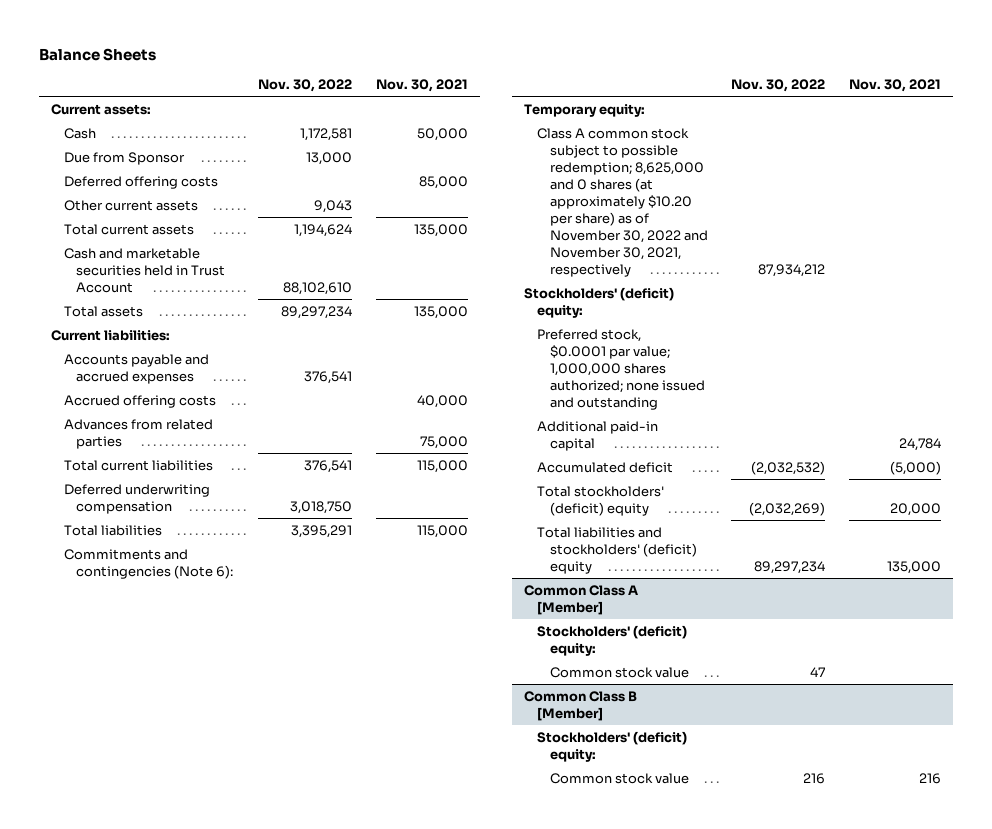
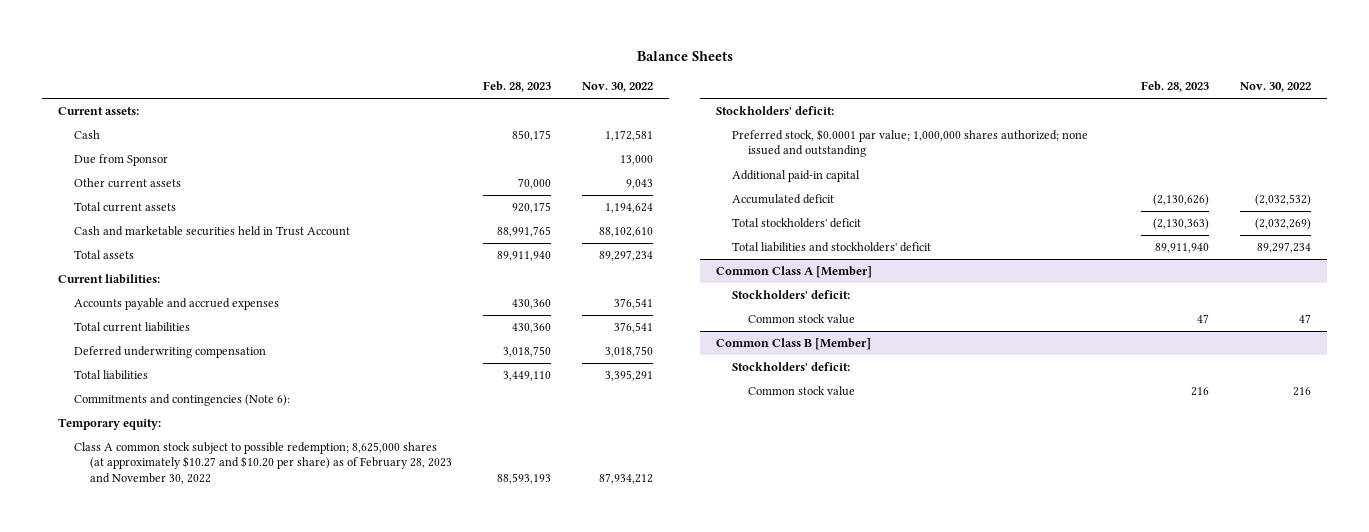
[375,79,468,93] Nov. 30, 2021 -> none
none -> [483,81,552,93] Feb. 28, 2023
[63,175,218,189] Deferred offering costs -> none
[63,394,216,408] Accrued offering costs -> none
[63,418,213,449] Advances from related parties -> none
[536,127,708,278] Class A common stock subject to possible redemption; 8,625,000 and 0 shares (at approximately $10.20 per share) as of November 30, 2022 and November 30, 2021, respectively -> [73,442,453,484] Class A common stock subject to possible redemption; 8,625,000 shares (at approximately $10.27 and $10.20 per share) as of February 28, 2023 and November 30, 2022
[524,286,675,318] Stockholders' (deficit) equity: -> [715,106,834,116] Stockholders' deficit:
[536,485,664,516] Total stockholders' (deficit) equity -> [732,218,862,229] Total stockholders' deficit
[536,526,697,574] Total liabilities and stockholders' (deficit) equity -> [732,242,932,253] Total liabilities and stockholders' deficit
[536,624,687,656] Stockholders' (deficit) equity: -> [732,290,851,300] Stockholders' deficit:
[536,730,687,762] Stockholders' (deficit) equity: -> [732,362,851,372] Stockholders' deficit:

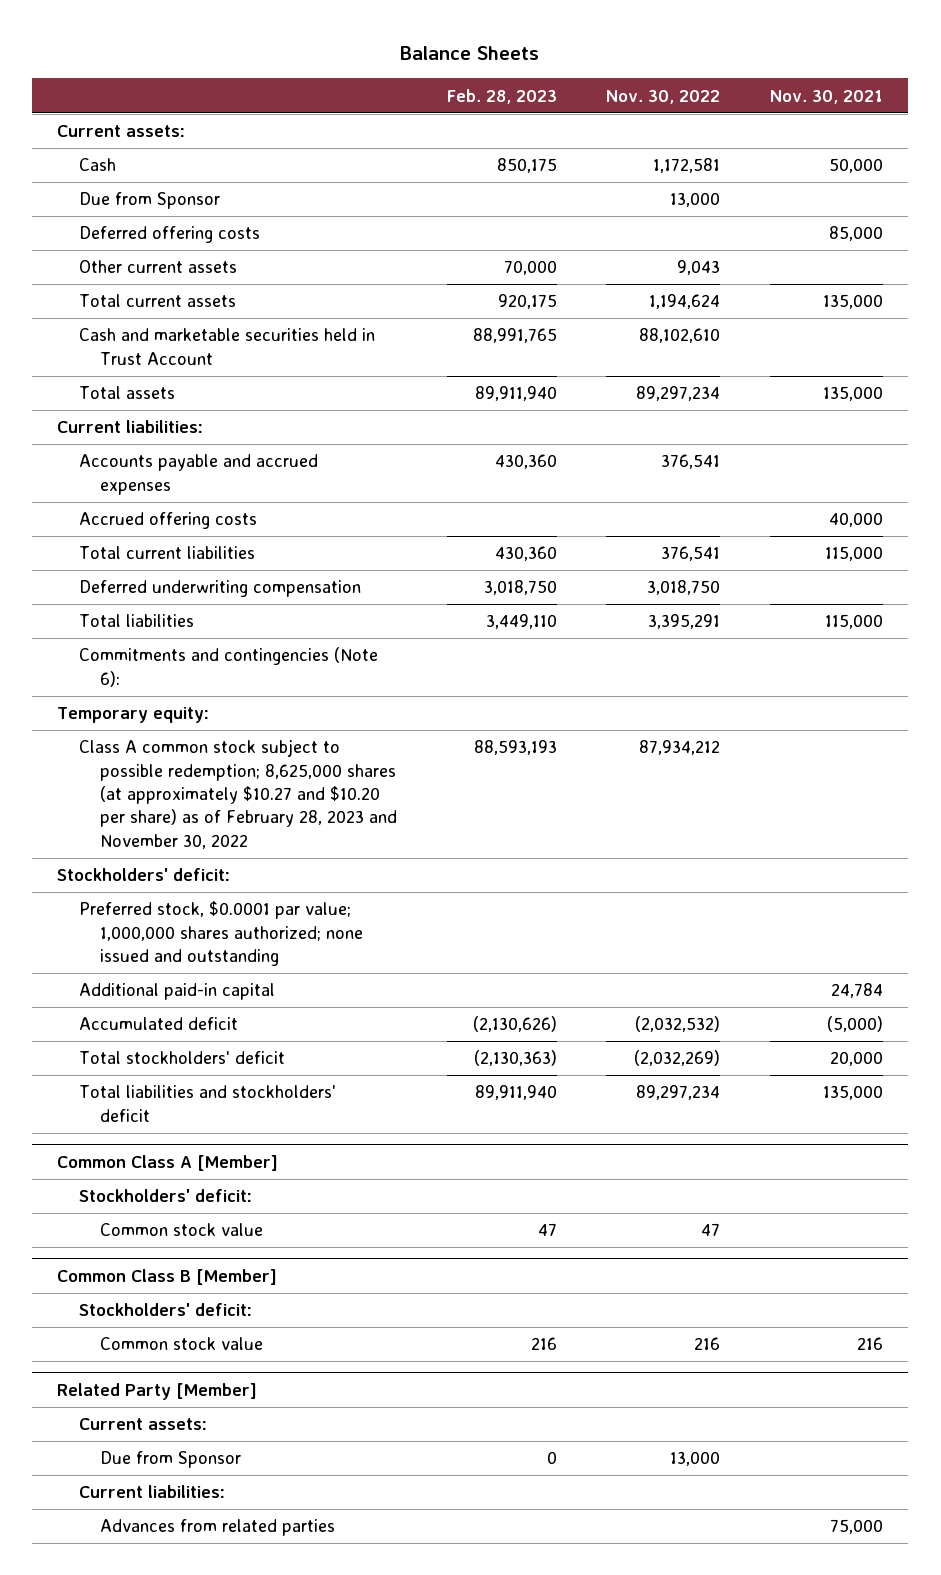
none -> [770,89,884,104] Nov. 30, 2021
none -> [78,226,260,244] Deferred offering costs
none -> [78,512,257,530] Accrued offering costs
none -> [57,1383,258,1401] Related Party [Member]
none -> [78,1418,207,1431] Current assets:
none -> [99,1451,241,1469] Due from Sponsor
none -> [78,1485,225,1499] Current liabilities:
none -> [99,1519,335,1537] Advances from related parties

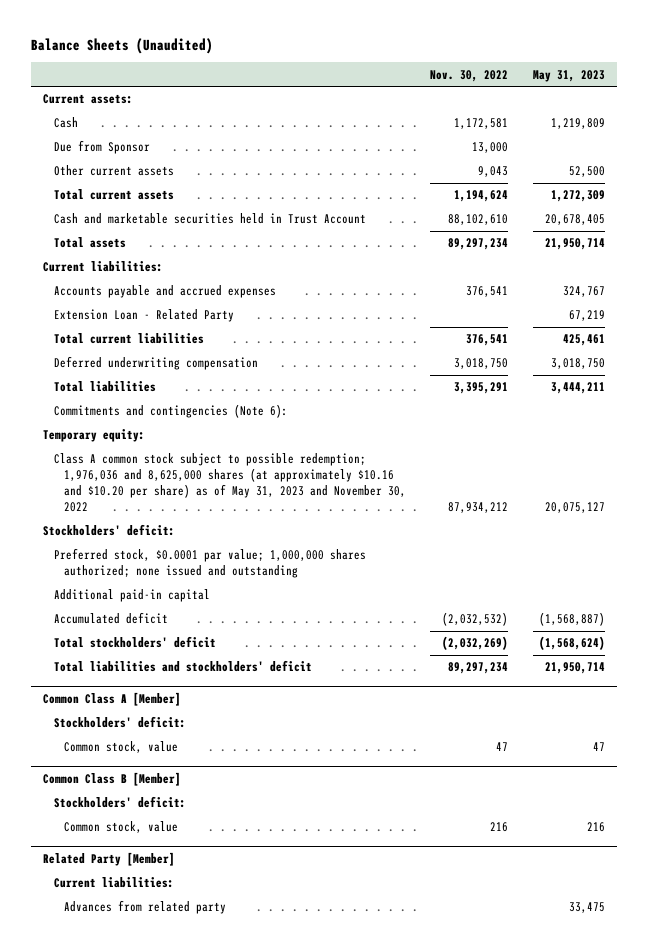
[400,46,540,61] Balance Sheets -> [30,37,213,54] Balance Sheets (Unaudited)
[446,88,557,104] Feb. 28, 2023 -> none
[770,89,884,104] Nov. 30, 2021 -> none
none -> [532,69,605,82] May 31, 2023
[78,226,260,244] Deferred offering costs -> none
[78,512,257,530] Accrued offering costs -> none
none -> [53,309,234,323] Extension Loan - Related Party
[78,739,397,849] Class A common stock subject to possible redemption; 8,625,000 shares (at approximately $10.27 and $10.20 per share) as of February 28, 2023 and November 30, 2022 -> [53,453,407,512] Class A common stock subject to possible redemption; 1,976,036 and 8,625,000 shares (at approximately $10.16 and $10.20 per share) as of May 31, 2023 and November 30, 2022
[99,1223,263,1237] Common stock value -> [64,741,179,754] Common stock, value
[99,1337,263,1351] Common stock value -> [64,821,179,834] Common stock, value
[78,1418,207,1431] Current assets: -> none
[99,1451,241,1469] Due from Sponsor -> none
[99,1519,335,1537] Advances from related parties -> [64,900,227,915] Advances from related party

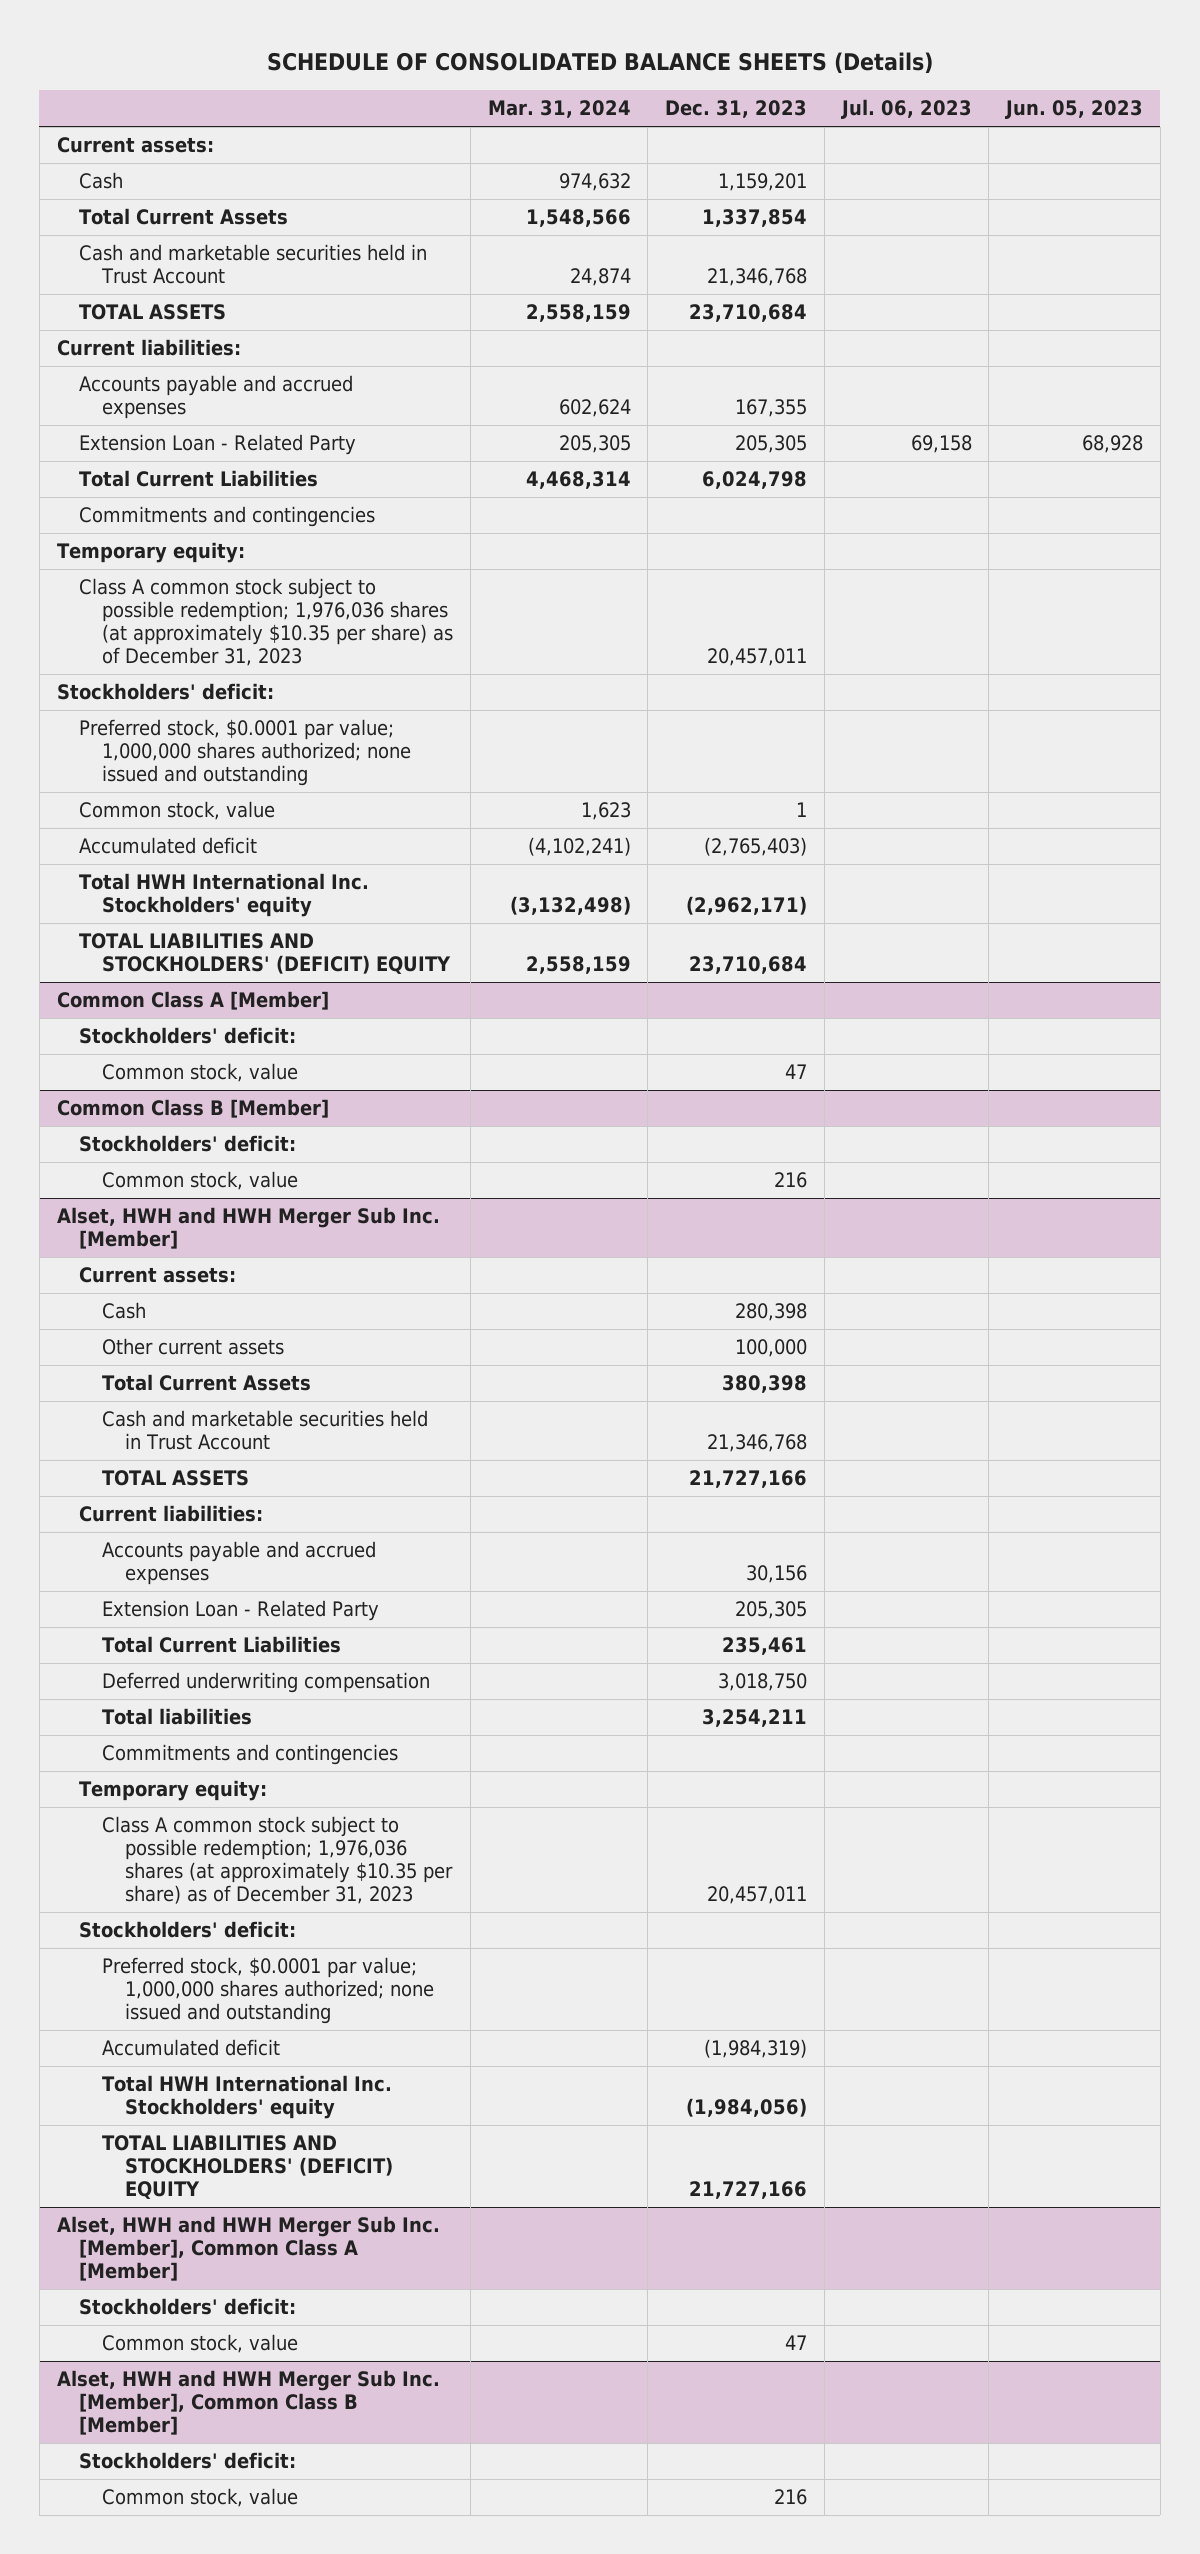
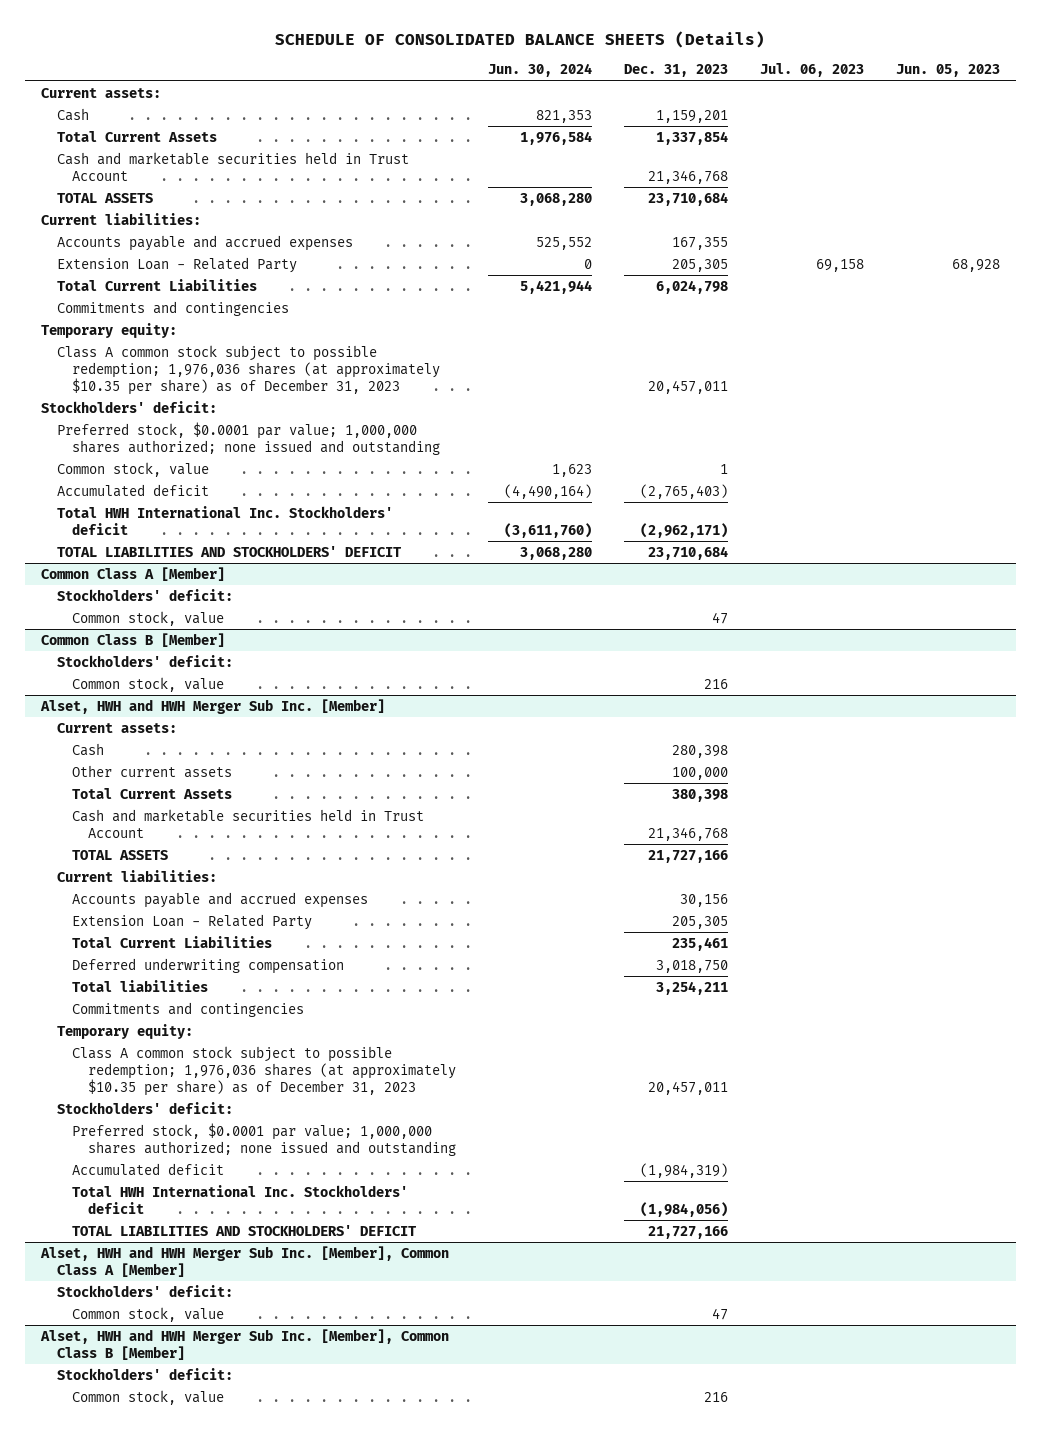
[487,100,631,119] Mar. 31, 2024 -> none
none -> [488,63,593,78] Jun. 30, 2024
[79,873,370,918] Total HWH International Inc. Stockholders' equity -> [56,505,393,535] Total HWH International Inc. Stockholders' deficit
[79,933,452,975] TOTAL LIABILITIES AND STOCKHOLDERS' (DEFICIT) EQUITY -> [56,545,402,557] TOTAL LIABILITIES AND STOCKHOLDERS' DEFICIT
[102,2075,393,2120] Total HWH International Inc. Stockholders' equity -> [72,1184,409,1214] Total HWH International Inc. Stockholders' deficit
[102,2135,394,2200] TOTAL LIABILITIES AND STOCKHOLDERS' (DEFICIT) EQUITY -> [72,1224,418,1236] TOTAL LIABILITIES AND STOCKHOLDERS' DEFICIT

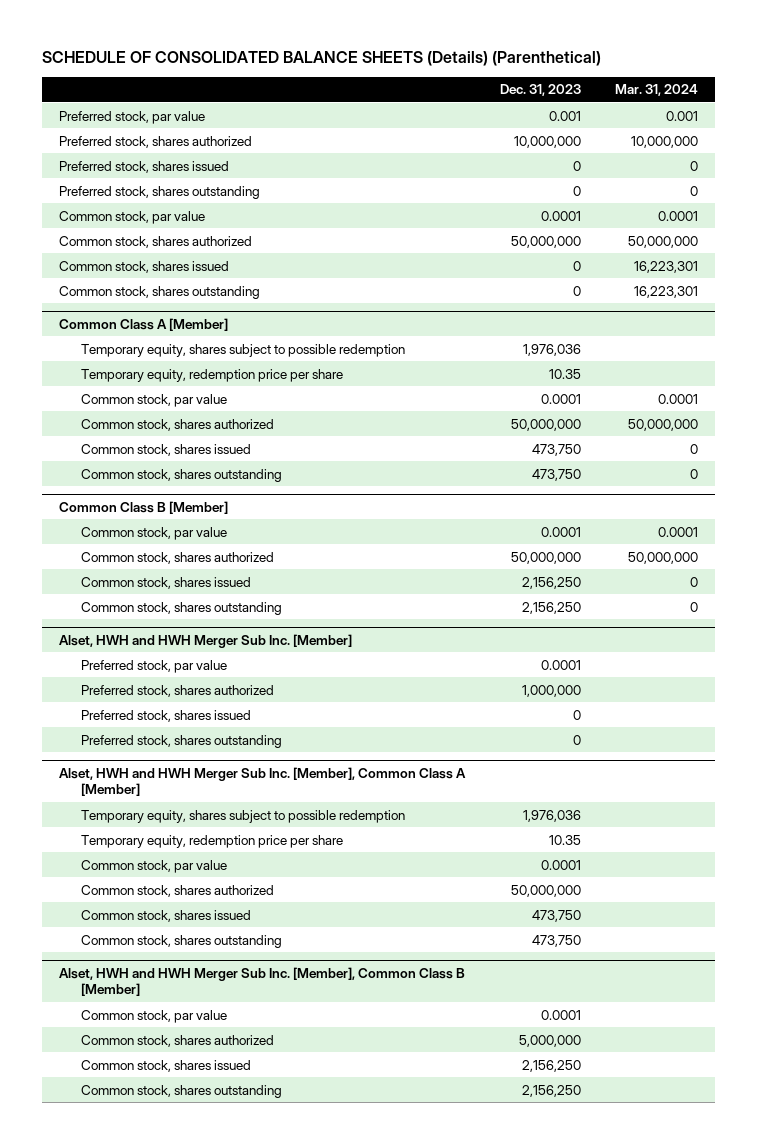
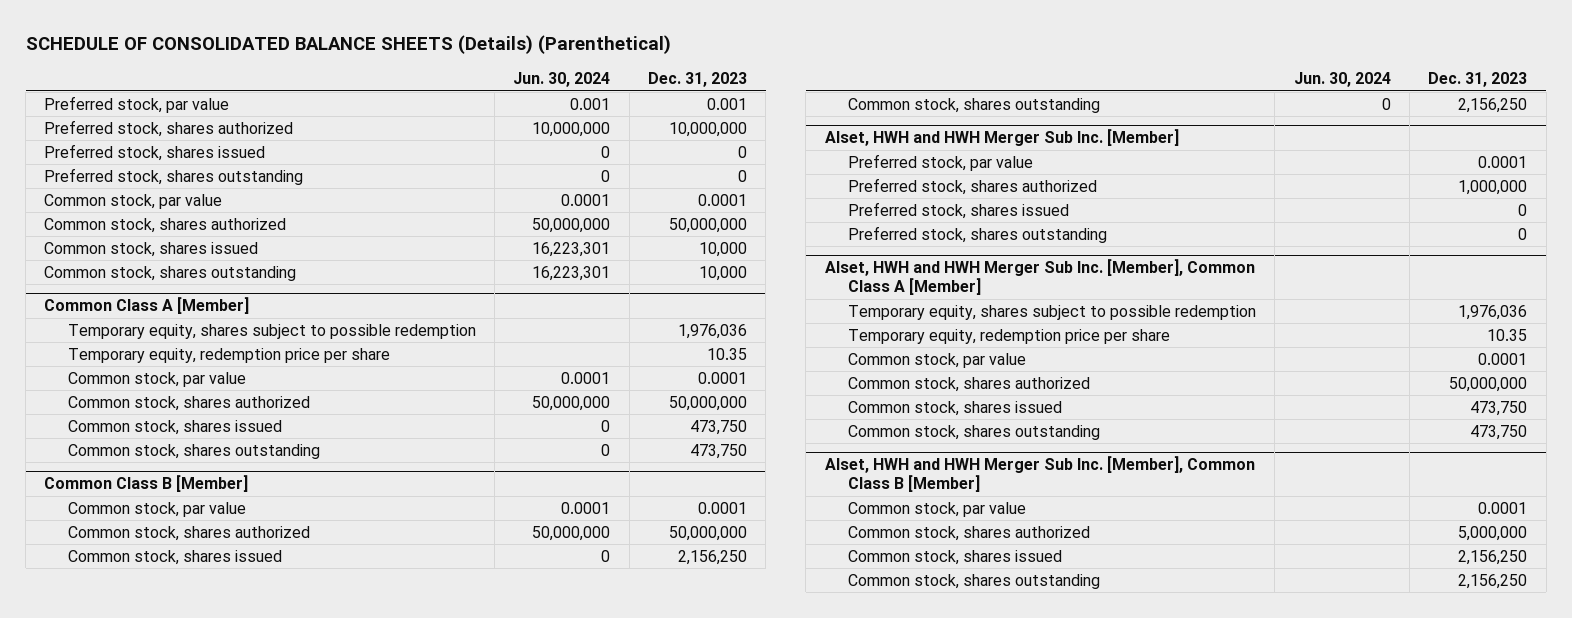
[615,84,699,97] Mar. 31, 2024 -> none
none -> [513,72,611,88] Jun. 30, 2024
[572,260,581,271] 0 -> [698,241,747,257] 10,000
[572,285,581,296] 0 -> [698,265,747,281] 10,000

